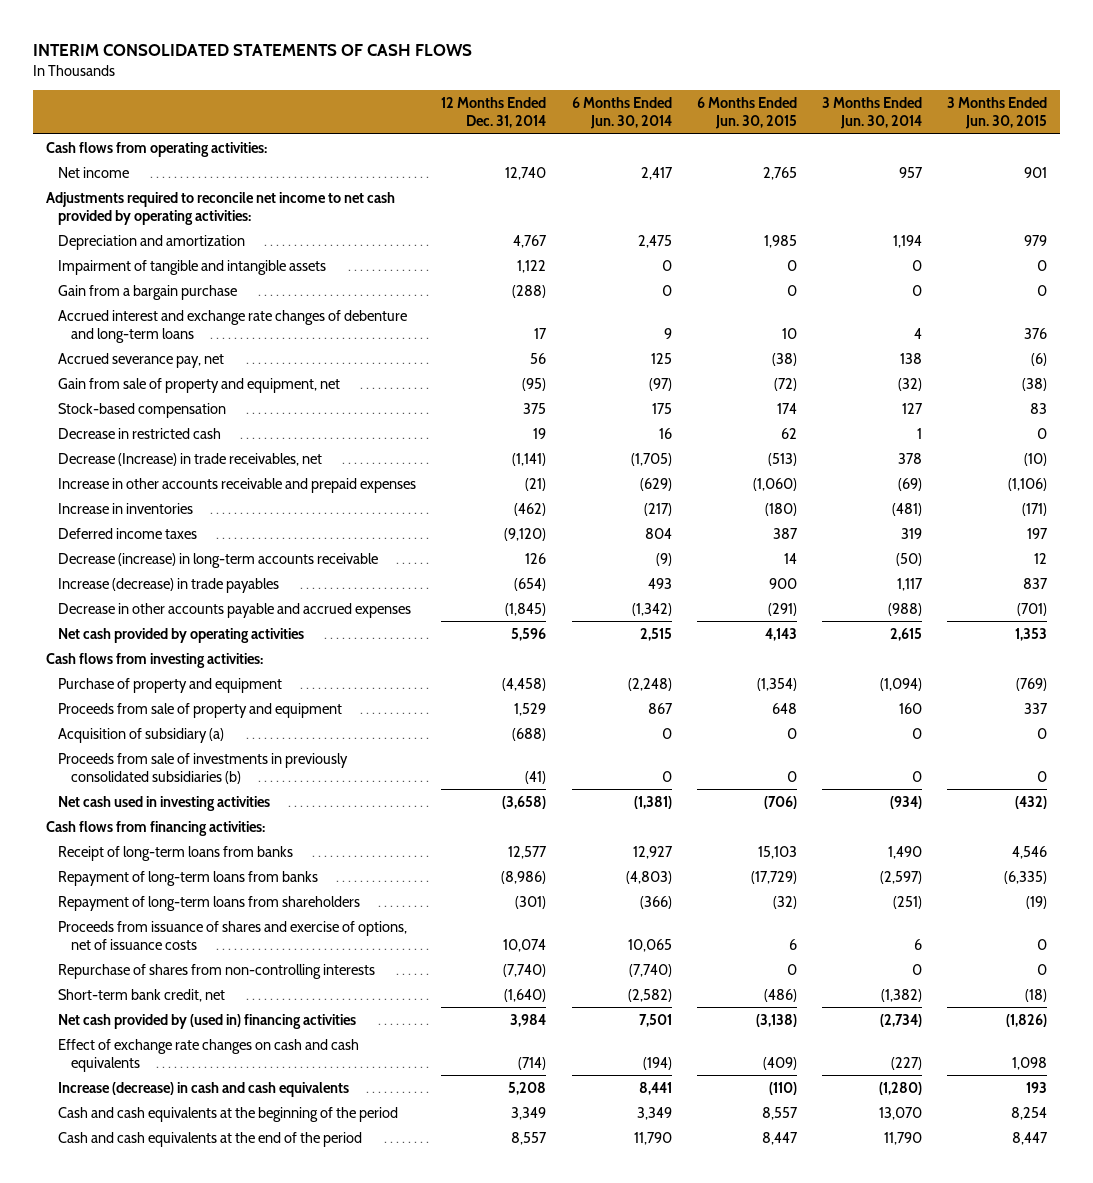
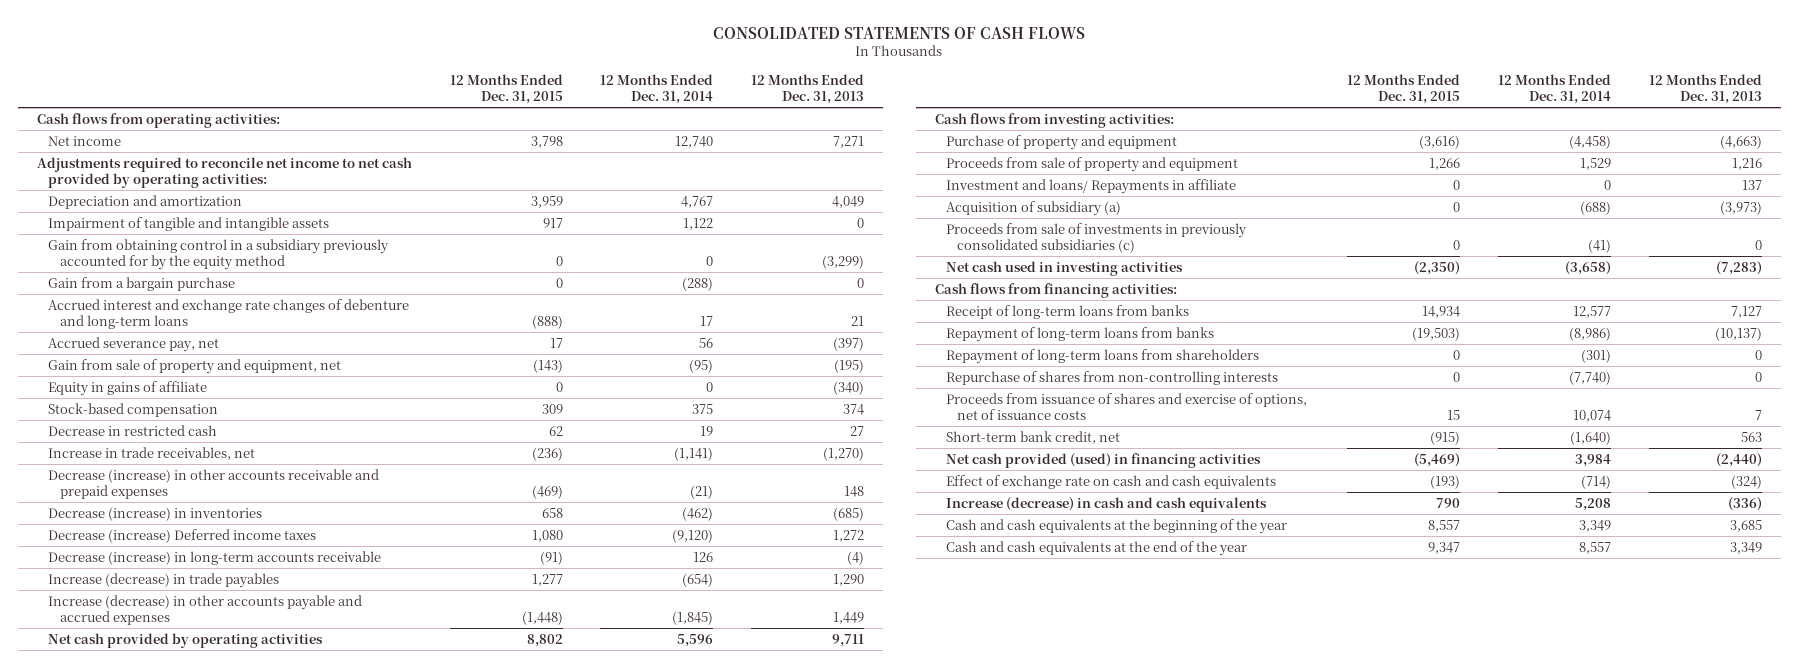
[32,43,472,56] INTERIM CONSOLIDATED STATEMENTS OF CASH FLOWS -> [713,26,1086,39] CONSOLIDATED STATEMENTS OF CASH FLOWS
[571,97,672,130] 6 Months Ended Jun. 30, 2014 -> none
[696,97,797,130] 6 Months Ended Jun. 30, 2015 -> none
[821,97,922,130] 3 Months Ended Jun. 30, 2014 -> none
[947,97,1048,130] 3 Months Ended Jun. 30, 2015 -> none
none -> [449,73,563,105] 12 Months Ended Dec. 31, 2015
none -> [751,73,865,105] 12 Months Ended Dec. 31, 2013
none -> [48,238,390,270] Gain from obtaining control in a subsidiary previously accounted for by the equity method
none -> [48,380,208,396] Equity in gains of affiliate
[58,452,323,466] Decrease (Increase) in trade receivables, net -> [48,446,256,460] Increase in trade receivables, net
[58,477,417,493] Increase in other accounts receivable and prepaid expenses -> [48,468,380,499] Decrease (increase) in other accounts receivable and prepaid expenses
[58,502,194,514] Increase in inventories -> [48,506,263,521] Decrease (increase) in inventories
[58,527,198,539] Deferred income taxes -> [48,528,317,543] Decrease (increase) Deferred income taxes
[58,602,412,618] Decrease in other accounts payable and accrued expenses -> [48,594,363,625] Increase (decrease) in other accounts payable and accrued expenses
none -> [946,178,1237,194] Investment and loans/ Repayments in affiliate
[58,752,349,784] Proceeds from sale of investments in previously consolidated subsidiaries (b) -> [946,222,1248,253] Proceeds from sale of investments in previously consolidated subsidiaries (c)
[58,920,408,950] Proceeds from issuance of shares and exercise of options, net of issuance costs -> [946,392,1308,420] Proceeds from issuance of shares and exercise of options, net of issuance costs
[58,1013,357,1029] Net cash provided by (used in) financing activities -> [946,452,1262,468] Net cash provided (used) in financing activities
[58,1038,360,1072] Effect of exchange rate changes on cash and cash equivalents -> [946,474,1277,489] Effect of exchange rate on cash and cash equivalents
[58,1106,399,1122] Cash and cash equivalents at the beginning of the period -> [946,518,1288,534] Cash and cash equivalents at the beginning of the year
[58,1131,363,1147] Cash and cash equivalents at the end of the period -> [946,540,1248,556] Cash and cash equivalents at the end of the year

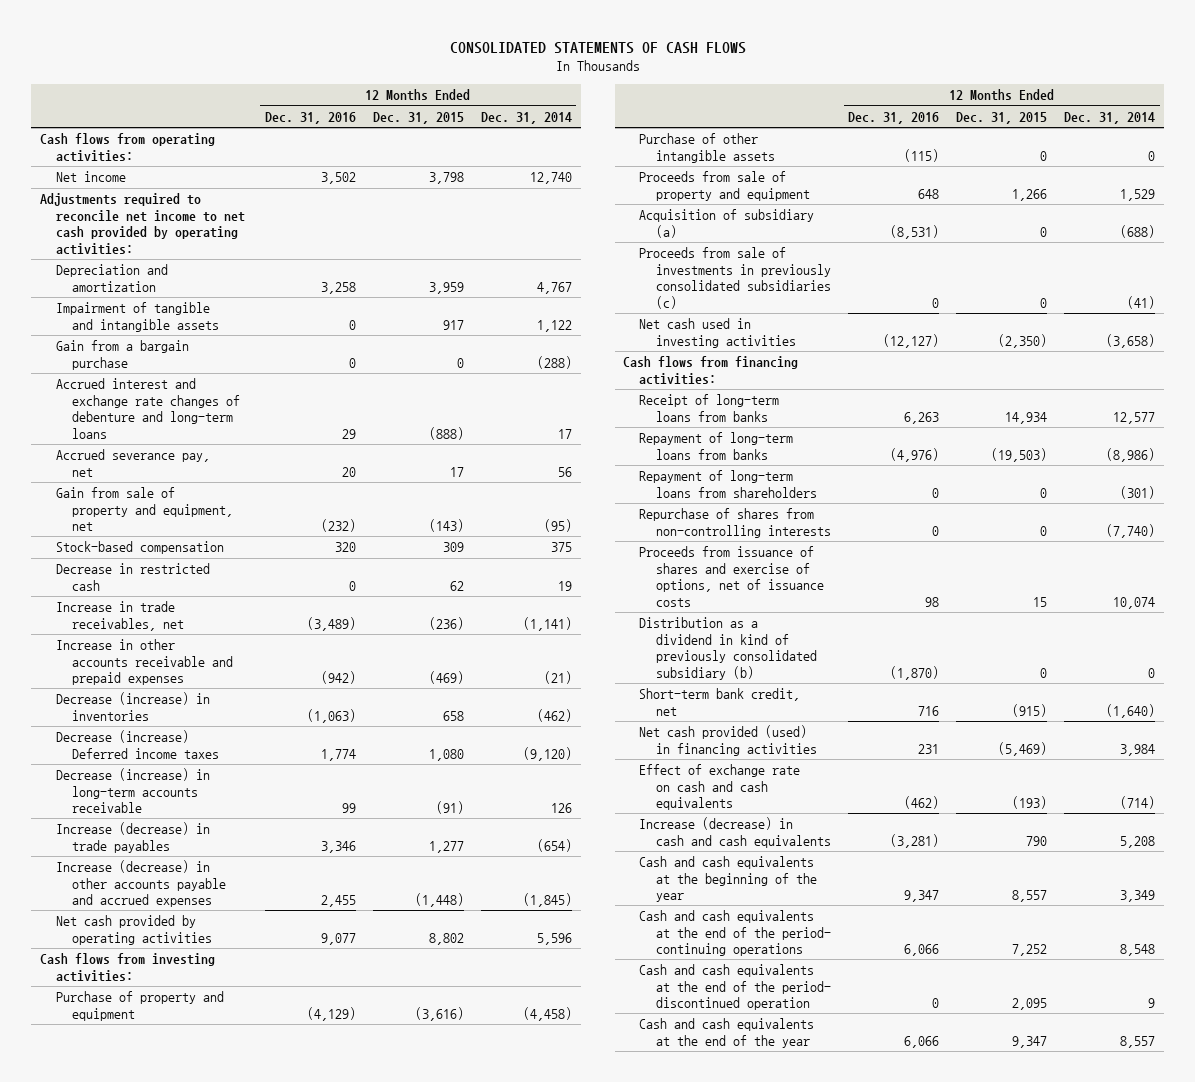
[751,73,865,105] 12 Months Ended Dec. 31, 2013 -> none
none -> [264,111,356,124] Dec. 31, 2016
[48,238,390,270] Gain from obtaining control in a subsidiary previously accounted for by the equity method -> none
[48,380,208,396] Equity in gains of affiliate -> none
[48,468,380,499] Decrease (increase) in other accounts receivable and prepaid expenses -> [55,639,234,686] Increase in other accounts receivable and prepaid expenses
none -> [639,133,775,163] Purchase of other intangible assets
[946,178,1237,194] Investment and loans/ Repayments in affiliate -> none
none -> [639,617,817,680] Distribution as a dividend in kind of previously consolidated subsidiary (b)
none -> [639,910,831,957] Cash and cash equivalents at the end of the period- continuing operations
none -> [639,964,831,1011] Cash and cash equivalents at the end of the period- discontinued operation

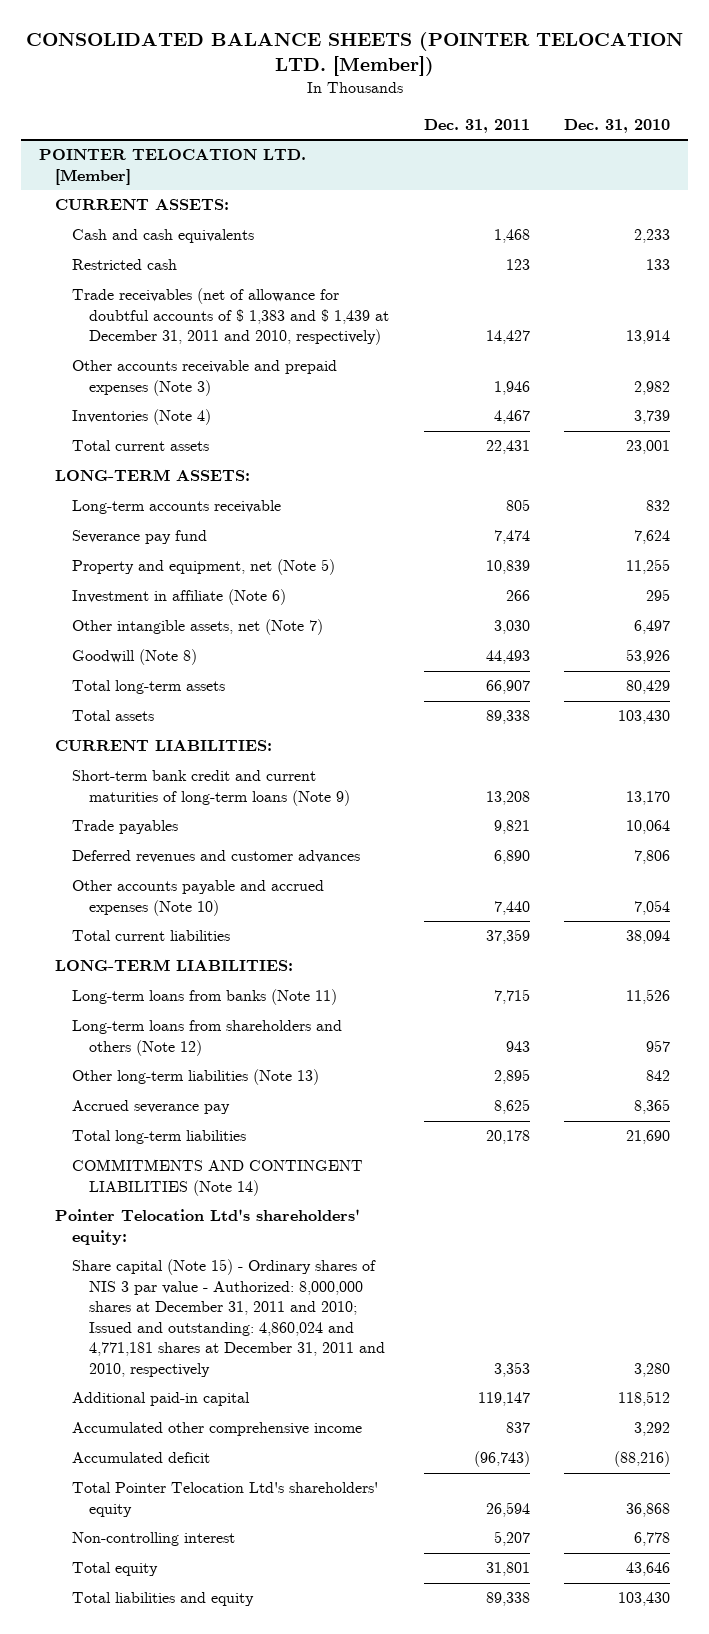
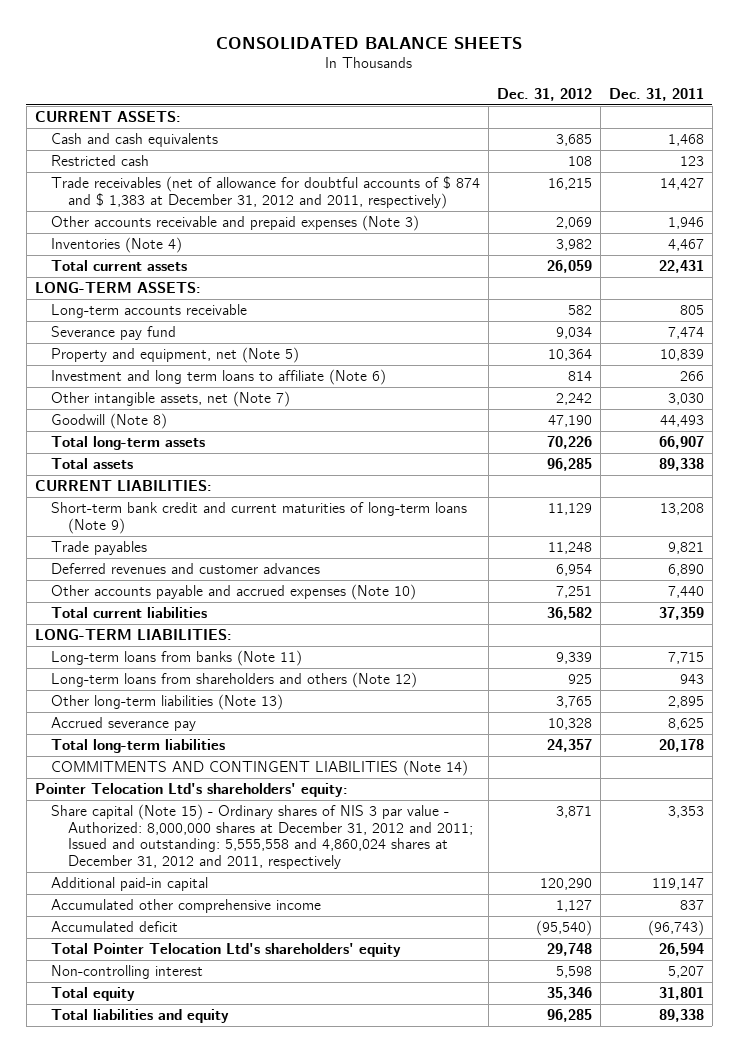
[25,32,683,77] CONSOLIDATED BALANCE SHEETS (POINTER TELOCATION LTD. [Member]) -> [216,36,523,49] CONSOLIDATED BALANCE SHEETS
[564,118,671,133] Dec. 31, 2010 -> none
none -> [497,87,593,101] Dec. 31, 2012
[38,149,306,185] POINTER TELOCATION LTD. [Member] -> none
[71,288,389,346] Trade receivables (net of allowance for doubtful accounts of $ 1,383 and $ 1,439 at December 31, 2011 and 2010, respectively) -> [51,176,481,209] Trade receivables (net of allowance for doubtful accounts of $ 874 and $ 1,383 at December 31, 2012 and 2011, respectively)
[71,589,286,606] Investment in affiliate (Note 6) -> [51,369,387,386] Investment and long term loans to affiliate (Note 6)
[71,1259,385,1377] Share capital (Note 15) - Ordinary shares of NIS 3 par value - Authorized: 8,000,000 shares at December 31, 2011 and 2010; Issued and outstanding: 4,860,024 and 4,771,181 shares at December 31, 2011 and 2010, respectively -> [51,804,473,870] Share capital (Note 15) - Ordinary shares of NIS 3 par value - Authorized: 8,000,000 shares at December 31, 2012 and 2011; Issued and outstanding: 5,555,558 and 4,860,024 shares at December 31, 2012 and 2011, respectively

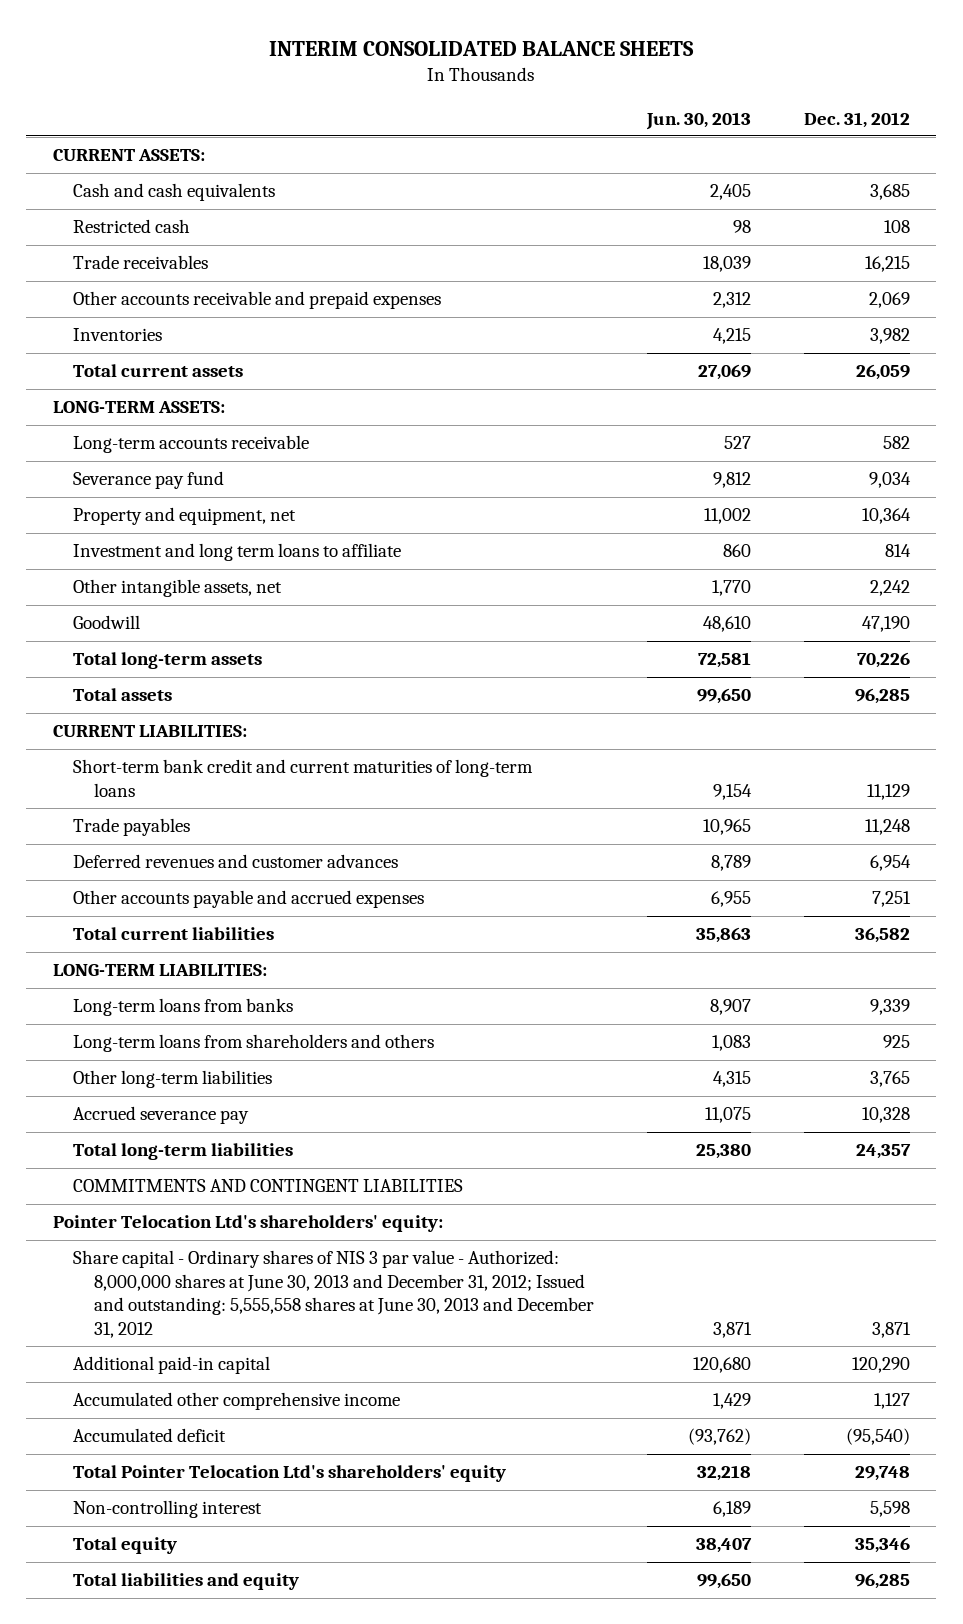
[216,36,523,49] CONSOLIDATED BALANCE SHEETS -> [269,40,695,56] INTERIM CONSOLIDATED BALANCE SHEETS
[608,87,704,101] Dec. 31, 2011 -> none
none -> [645,111,751,130] Jun. 30, 2013
[51,176,481,209] Trade receivables (net of allowance for doubtful accounts of $ 874 and $ 1,383 at December 31, 2012 and 2011, respectively) -> [73,255,209,270] Trade receivables
[51,215,420,232] Other accounts receivable and prepaid expenses (Note 3) -> [73,291,442,310] Other accounts receivable and prepaid expenses
[51,237,183,254] Inventories (Note 4) -> [73,328,163,342] Inventories
[51,347,300,364] Property and equipment, net (Note 5) -> [73,507,297,526] Property and equipment, net
[51,369,387,386] Investment and long term loans to affiliate (Note 6) -> [73,543,402,562] Investment and long term loans to affiliate
[51,391,291,408] Other intangible assets, net (Note 7) -> [73,579,283,598] Other intangible assets, net
[51,413,168,430] Goodwill (Note 8) -> [73,615,141,630] Goodwill
[51,502,468,534] Short-term bank credit and current maturities of long-term loans (Note 9) -> [73,759,534,797] Short-term bank credit and current maturities of long-term loans
[51,584,417,601] Other accounts payable and accrued expenses (Note 10) -> [73,890,425,909] Other accounts payable and accrued expenses
[51,650,303,667] Long-term loans from banks (Note 11) -> [73,998,294,1017] Long-term loans from banks
[51,672,418,689] Long-term loans from shareholders and others (Note 12) -> [73,1034,435,1053] Long-term loans from shareholders and others
[51,694,284,711] Other long-term liabilities (Note 13) -> [73,1070,273,1089] Other long-term liabilities
[51,760,469,777] COMMITMENTS AND CONTINGENT LIABILITIES (Note 14) -> [73,1179,464,1193] COMMITMENTS AND CONTINGENT LIABILITIES
[51,804,473,870] Share capital (Note 15) - Ordinary shares of NIS 3 par value - Authorized: 8,000,000 shares at December 31, 2012 and 2011; Issued and outstanding: 5,555,558 and 4,860,024 shares at December 31, 2012 and 2011, respectively -> [73,1250,594,1339] Share capital - Ordinary shares of NIS 3 par value - Authorized: 8,000,000 shares at June 30, 2013 and December 31, 2012; Issued and outstanding: 5,555,558 shares at June 30, 2013 and December 31, 2012

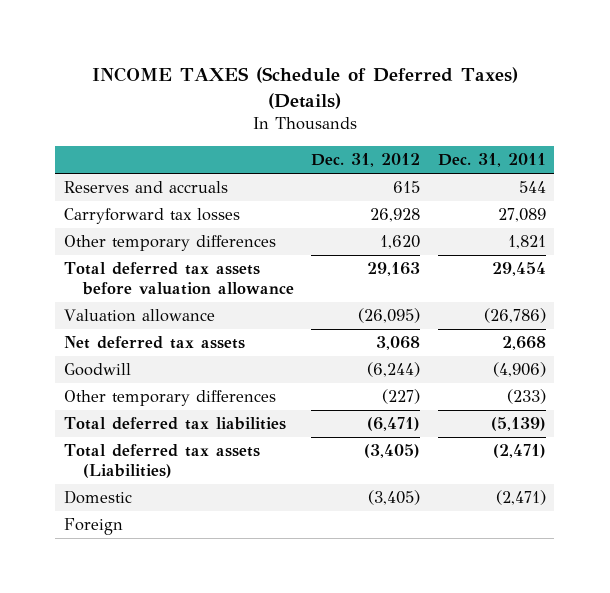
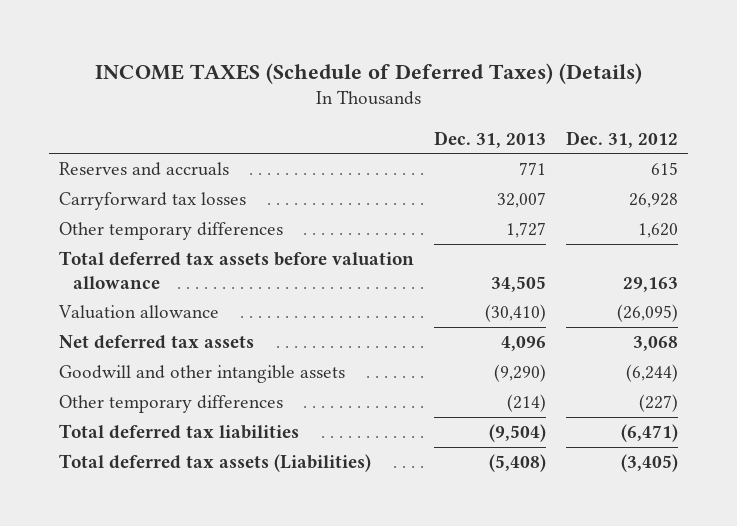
[437,153,546,168] Dec. 31, 2011 -> none
none -> [434,130,547,148] Dec. 31, 2013
[64,363,132,377] Goodwill -> [58,365,345,384] Goodwill and other intangible assets
[64,490,133,505] Domestic -> none
[64,518,124,536] Foreign -> none

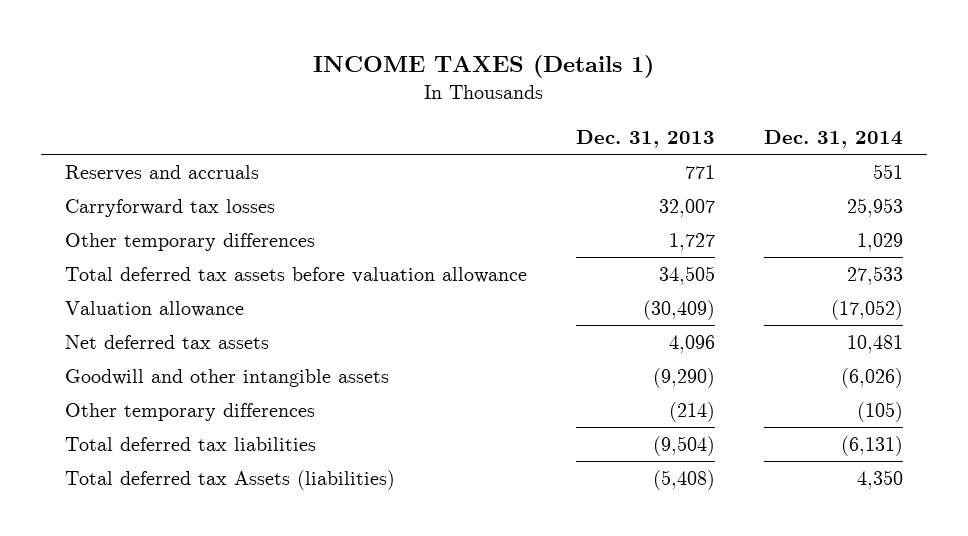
[94,62,642,84] INCOME TAXES (Schedule of Deferred Taxes) (Details) -> [313,55,655,79] INCOME TAXES (Details 1)
[566,130,679,148] Dec. 31, 2012 -> none
none -> [763,129,903,148] Dec. 31, 2014
[485,304,547,323] (30,410) -> [643,300,716,321] (30,409)
[58,454,371,473] Total deferred tax assets (Liabilities) -> [65,470,396,491] Total deferred tax Assets (liabilities)

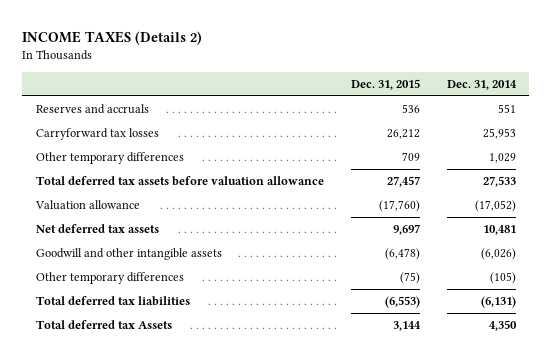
[313,55,655,79] INCOME TAXES (Details 1) -> [22,30,203,45] INCOME TAXES (Details 2)
[576,129,716,148] Dec. 31, 2013 -> none
none -> [350,79,420,91] Dec. 31, 2015
[65,470,396,491] Total deferred tax Assets (liabilities) -> [35,320,172,330] Total deferred tax Assets

